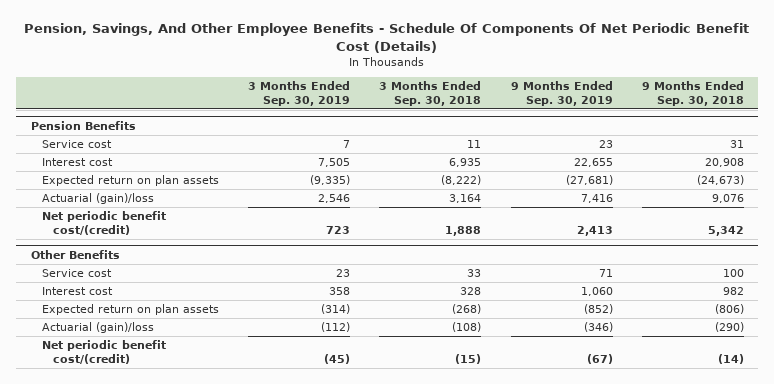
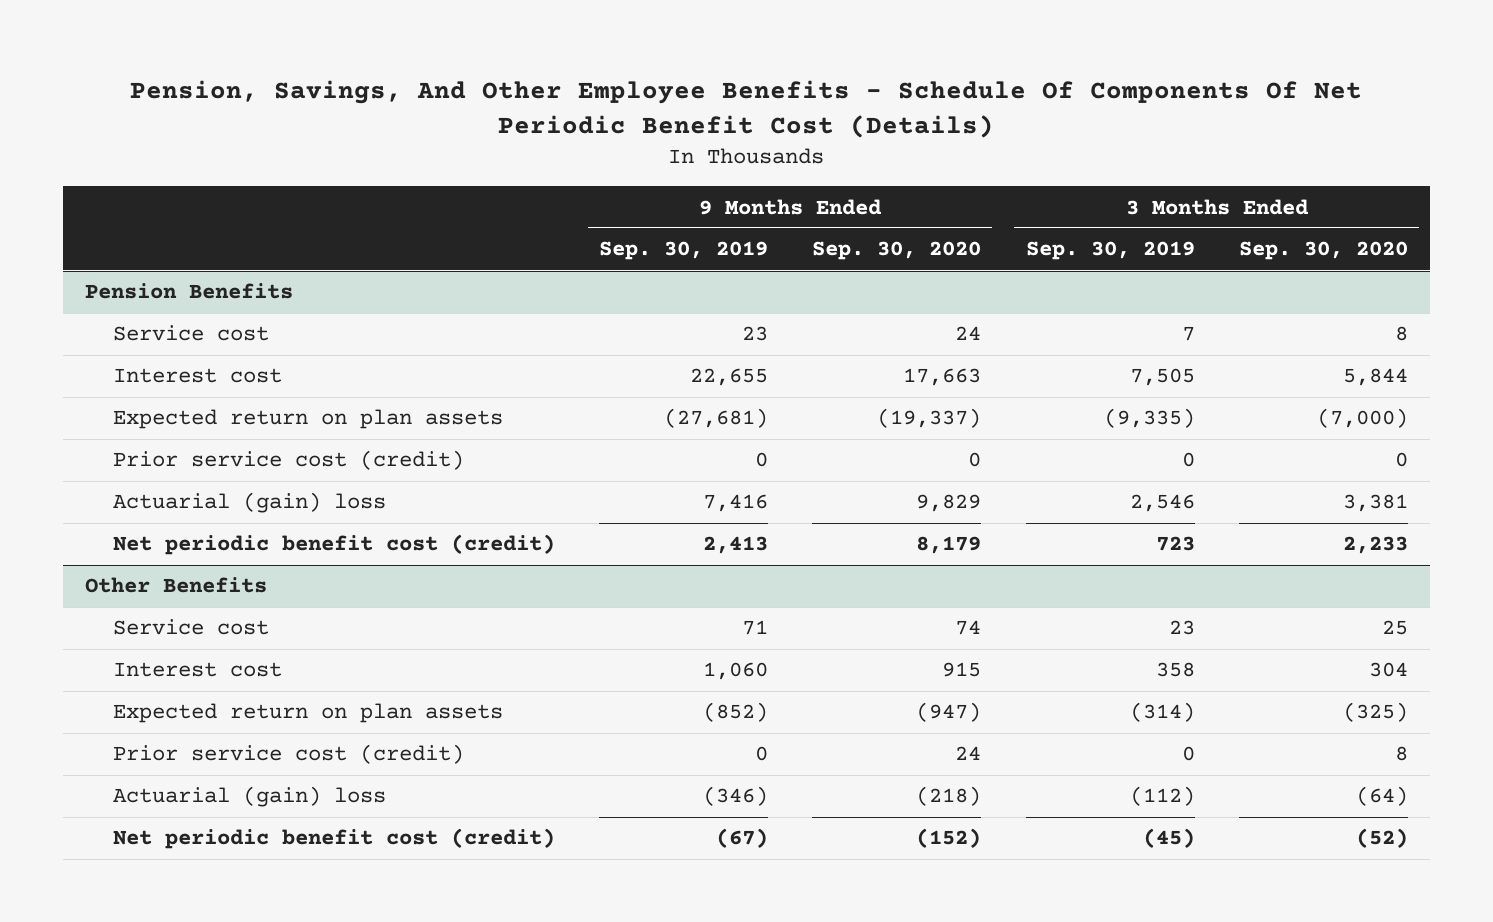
[379,80,482,106] 3 Months Ended Sep. 30, 2018 -> none
[641,80,744,106] 9 Months Ended Sep. 30, 2018 -> none
none -> [812,241,982,261] Sep. 30, 2020
none -> [1238,241,1408,261] Sep. 30, 2020
none -> [112,450,464,471] Prior service cost (credit)
[41,193,154,205] Actuarial (gain)/loss -> [112,492,386,514] Actuarial (gain) loss
[41,211,166,235] Net periodic benefit cost/(credit) -> [112,534,555,556] Net periodic benefit cost (credit)
none -> [112,744,464,765] Prior service cost (credit)
[41,322,154,334] Actuarial (gain)/loss -> [112,786,386,808] Actuarial (gain) loss
[41,340,166,364] Net periodic benefit cost/(credit) -> [112,828,555,850] Net periodic benefit cost (credit)

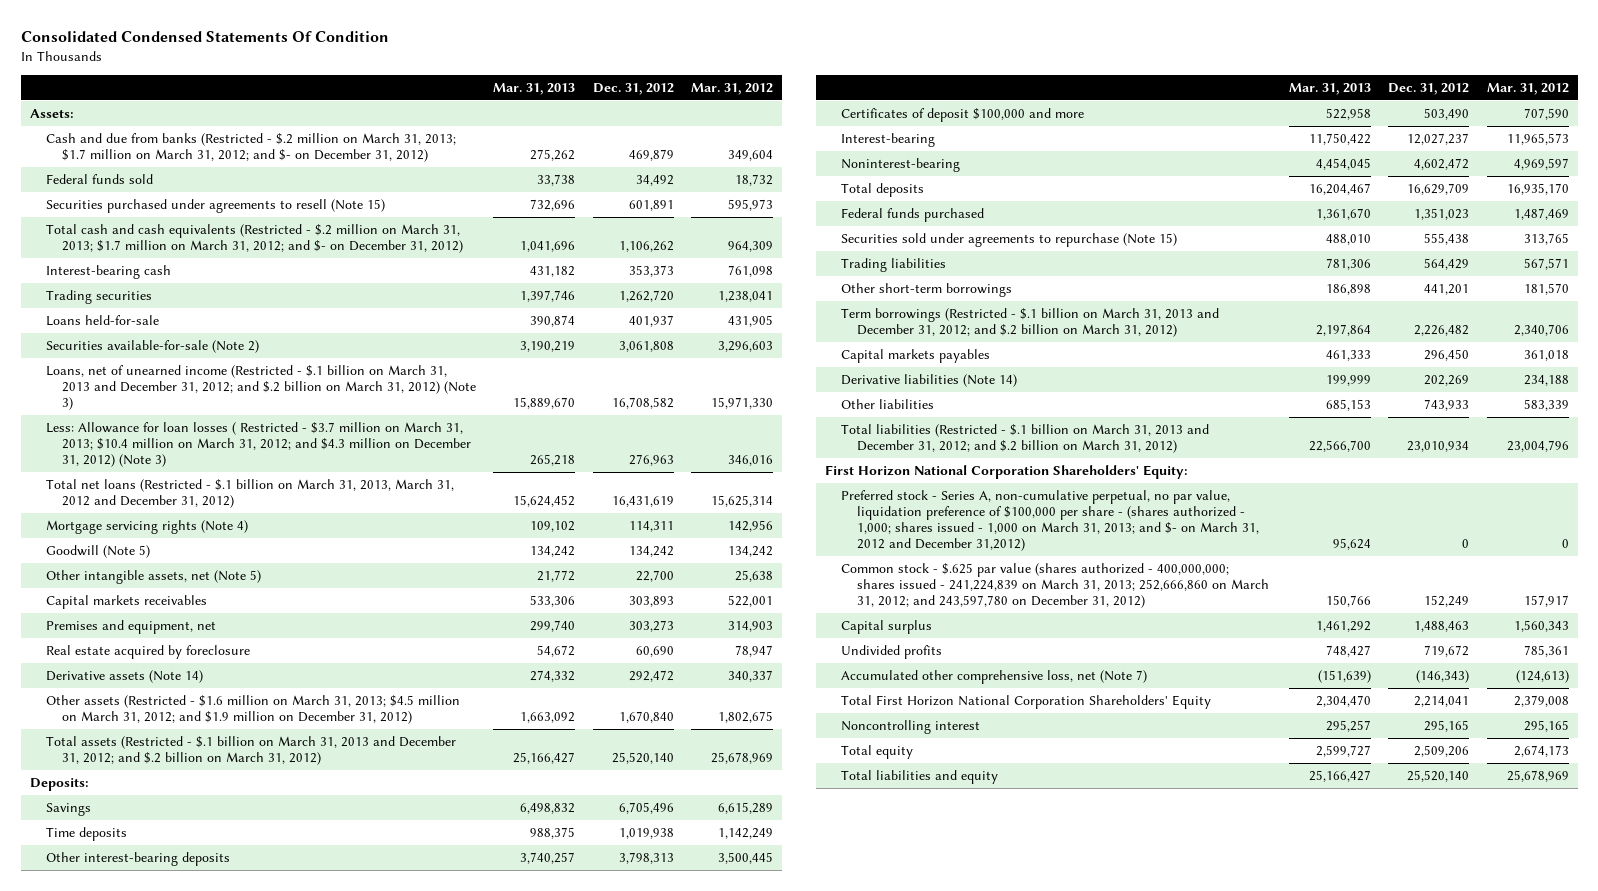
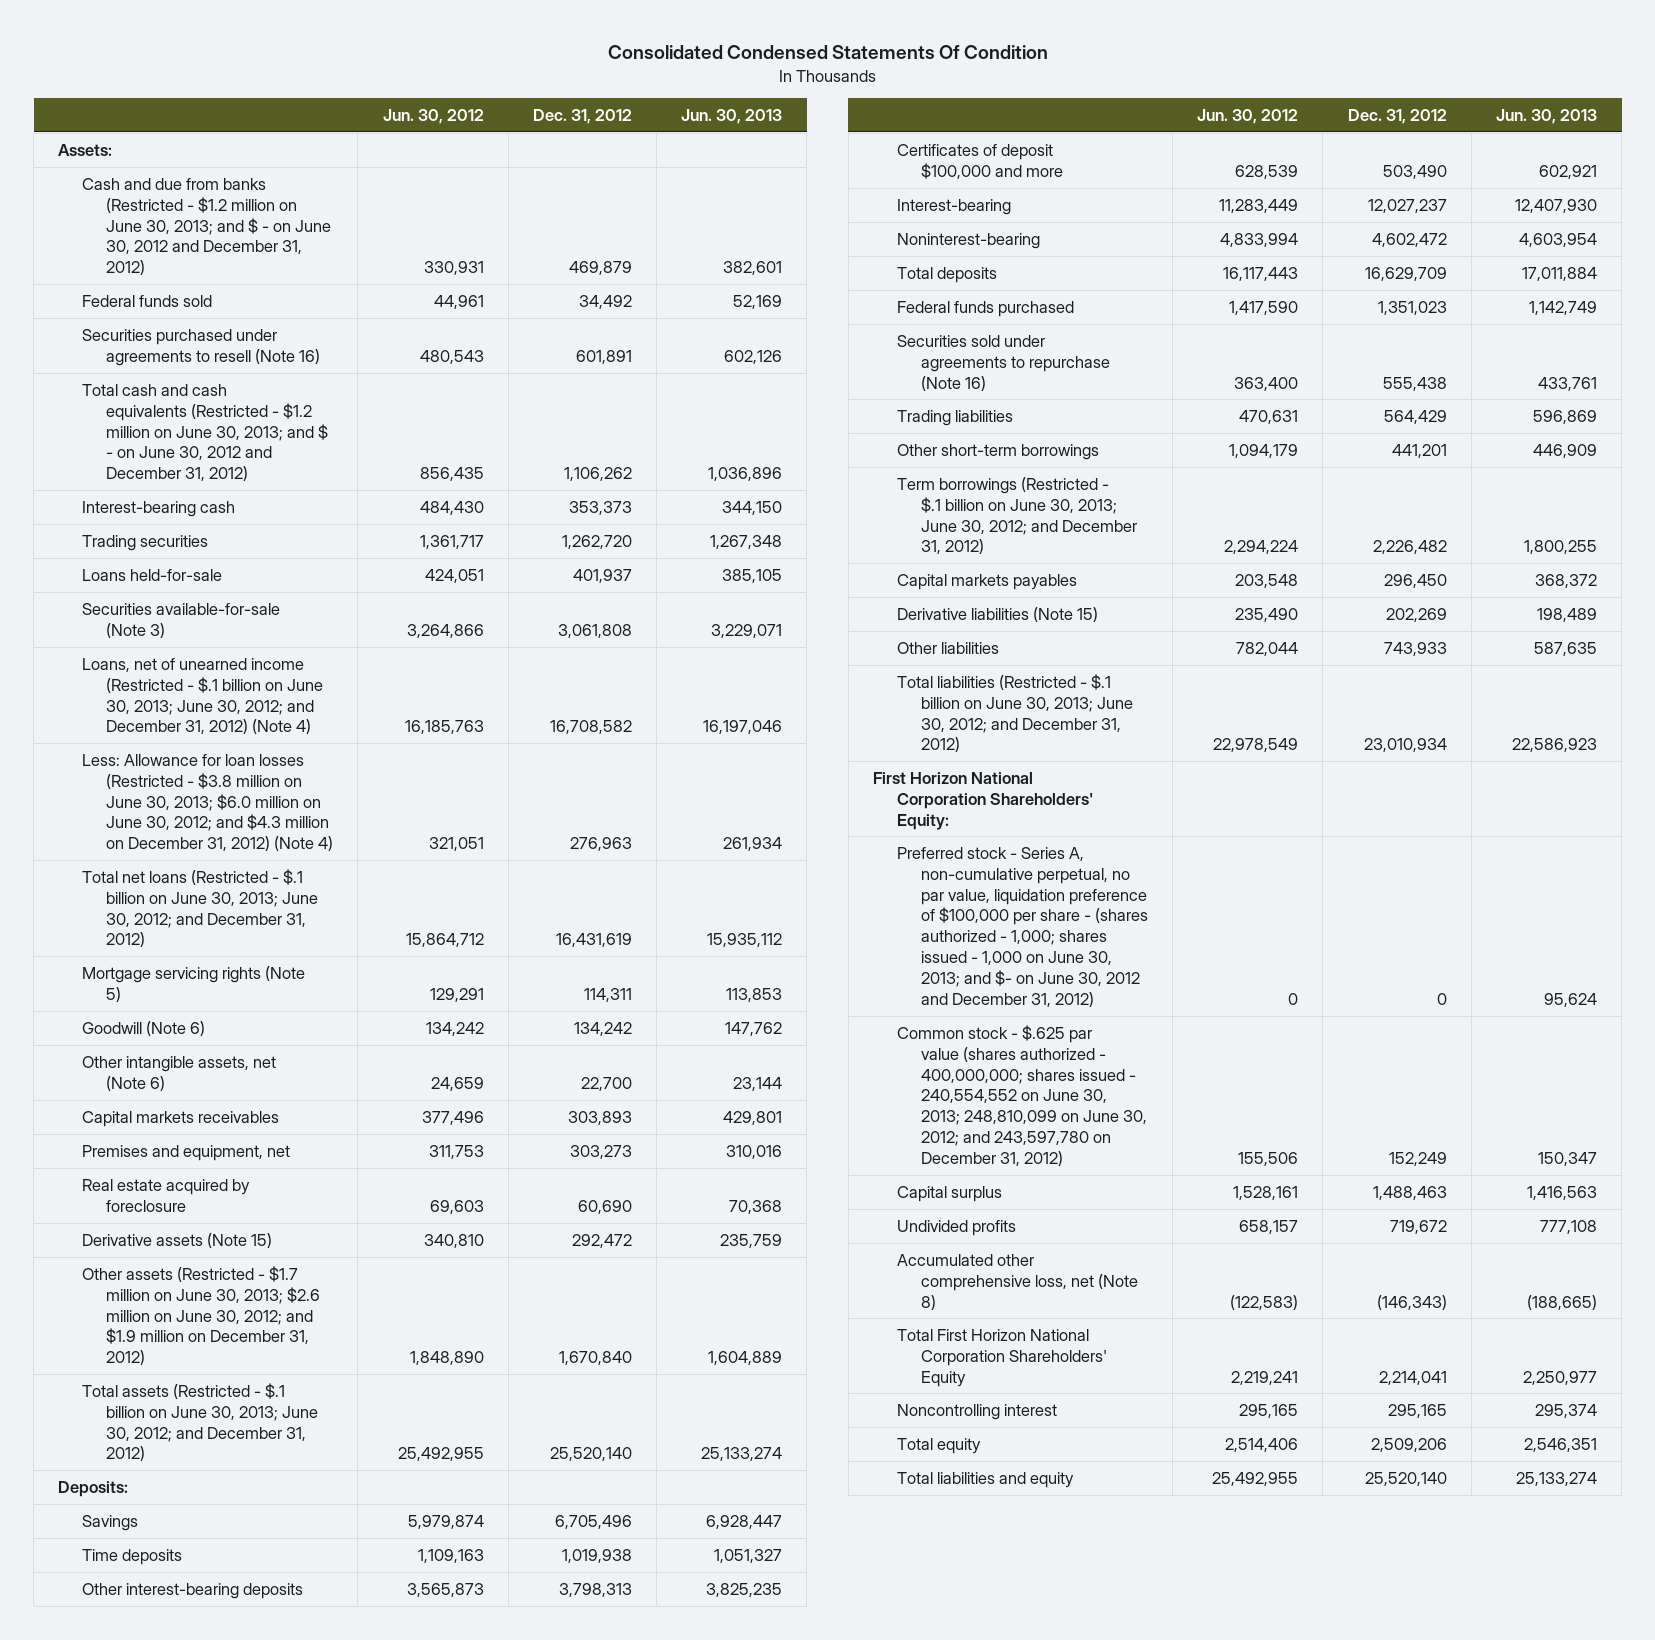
[493,82,576,95] Mar. 31, 2013 -> none
[691,82,774,95] Mar. 31, 2012 -> none
none -> [382,109,484,125] Jun. 30, 2012
none -> [681,109,783,125] Jun. 30, 2013
[45,132,456,162] Cash and due from banks (Restricted - $.2 million on March 31, 2013; $1.7 million on March 31, 2012; and $- on December 31, 2012) -> [82,177,332,276] Cash and due from banks (Restricted - $1.2 million on June 30, 2013; and $ - on June 30, 2012 and December 31, 2012)
[45,198,385,213] Securities purchased under agreements to resell (Note 15) -> [82,328,321,366] Securities purchased under agreements to resell (Note 16)
[45,223,463,253] Total cash and cash equivalents (Restricted - $.2 million on March 31, 2013; $1.7 million on March 31, 2012; and $- on December 31, 2012) -> [82,383,329,482] Total cash and cash equivalents (Restricted - $1.2 million on June 30, 2013; and $ - on June 30, 2012 and December 31, 2012)
[45,339,259,353] Securities available-for-sale (Note 2) -> [82,602,281,638] Securities available-for-sale (Note 3)
[45,364,476,410] Loans, net of unearned income (Restricted - $.1 billion on March 31, 2013 and December 31, 2012; and $.2 billion on March 31, 2012) (Note 3) -> [82,657,324,735] Loans, net of unearned income (Restricted - $.1 billion on June 30, 2013; June 30, 2012; and December 31, 2012) (Note 4)
[45,421,471,467] Less: Allowance for loan losses ( Restricted - $3.7 million on March 31, 2013; $10.4 million on March 31, 2012; and $4.3 million on December 31, 2012) (Note 3) -> [82,753,334,852] Less: Allowance for loan losses (Restricted - $3.8 million on June 30, 2013; $6.0 million on June 30, 2012; and $4.3 million on December 31, 2012) (Note 4)
[45,478,454,508] Total net loans (Restricted - $.1 billion on March 31, 2013, March 31, 2012 and December 31, 2012) -> [82,868,319,948] Total net loans (Restricted - $.1 billion on June 30, 2013; June 30, 2012; and December 31, 2012)
[45,519,248,534] Mortgage servicing rights (Note 4) -> [82,965,306,1002] Mortgage servicing rights (Note 5)
[45,544,150,558] Goodwill (Note 5) -> [82,1020,206,1036] Goodwill (Note 6)
[45,569,261,584] Other intangible assets, net (Note 5) -> [82,1055,277,1091] Other intangible assets, net (Note 6)
[45,669,203,683] Derivative assets (Note 14) -> [82,1232,273,1248] Derivative assets (Note 15)
[45,694,460,724] Other assets (Restricted - $1.6 million on March 31, 2013; $4.5 million on March 31, 2012; and $1.9 million on December 31, 2012) -> [82,1265,321,1366] Other assets (Restricted - $1.7 million on June 30, 2013; $2.6 million on June 30, 2012; and $1.9 million on December 31, 2012)
[45,735,456,765] Total assets (Restricted - $.1 billion on March 31, 2013 and December 31, 2012; and $.2 billion on March 31, 2012) -> [82,1382,319,1462] Total assets (Restricted - $.1 billion on June 30, 2013; June 30, 2012; and December 31, 2012)
[841,232,1178,247] Securities sold under agreements to repurchase (Note 15) -> [896,334,1110,391] Securities sold under agreements to repurchase (Note 16)
[841,307,1220,337] Term borrowings (Restricted - $.1 billion on March 31, 2013 and December 31, 2012; and $.2 billion on March 31, 2012) -> [896,476,1137,555] Term borrowings (Restricted - $.1 billion on June 30, 2013; June 30, 2012; and December 31, 2012)
[841,373,1018,387] Derivative liabilities (Note 14) -> [896,606,1098,622] Derivative liabilities (Note 15)
[841,423,1210,453] Total liabilities (Restricted - $.1 billion on March 31, 2013 and December 31, 2012; and $.2 billion on March 31, 2012) -> [896,673,1133,753] Total liabilities (Restricted - $.1 billion on June 30, 2013; June 30, 2012; and December 31, 2012)
[841,489,1260,551] Preferred stock - Series A, non-cumulative perpetual, no par value, liquidation preference of $100,000 per share - (shares authorized - 1,000; shares issued - 1,000 on March 31, 2013; and $- on March 31, 2012 and December 31,2012) -> [896,846,1148,1007] Preferred stock - Series A, non-cumulative perpetual, no par value, liquidation preference of $100,000 per share - (shares authorized - 1,000; shares issued - 1,000 on June 30, 2013; and $- on June 30, 2012 and December 31, 2012)
[841,562,1270,608] Common stock - $.625 par value (shares authorized - 400,000,000; shares issued - 241,224,839 on March 31, 2013; 252,666,860 on March 31, 2012; and 243,597,780 on December 31, 2012) -> [896,1024,1147,1166] Common stock - $.625 par value (shares authorized - 400,000,000; shares issued - 240,554,552 on June 30, 2013; 248,810,099 on June 30, 2012; and 243,597,780 on December 31, 2012)
[841,669,1148,684] Accumulated other comprehensive loss, net (Note 7) -> [896,1253,1138,1310] Accumulated other comprehensive loss, net (Note 8)

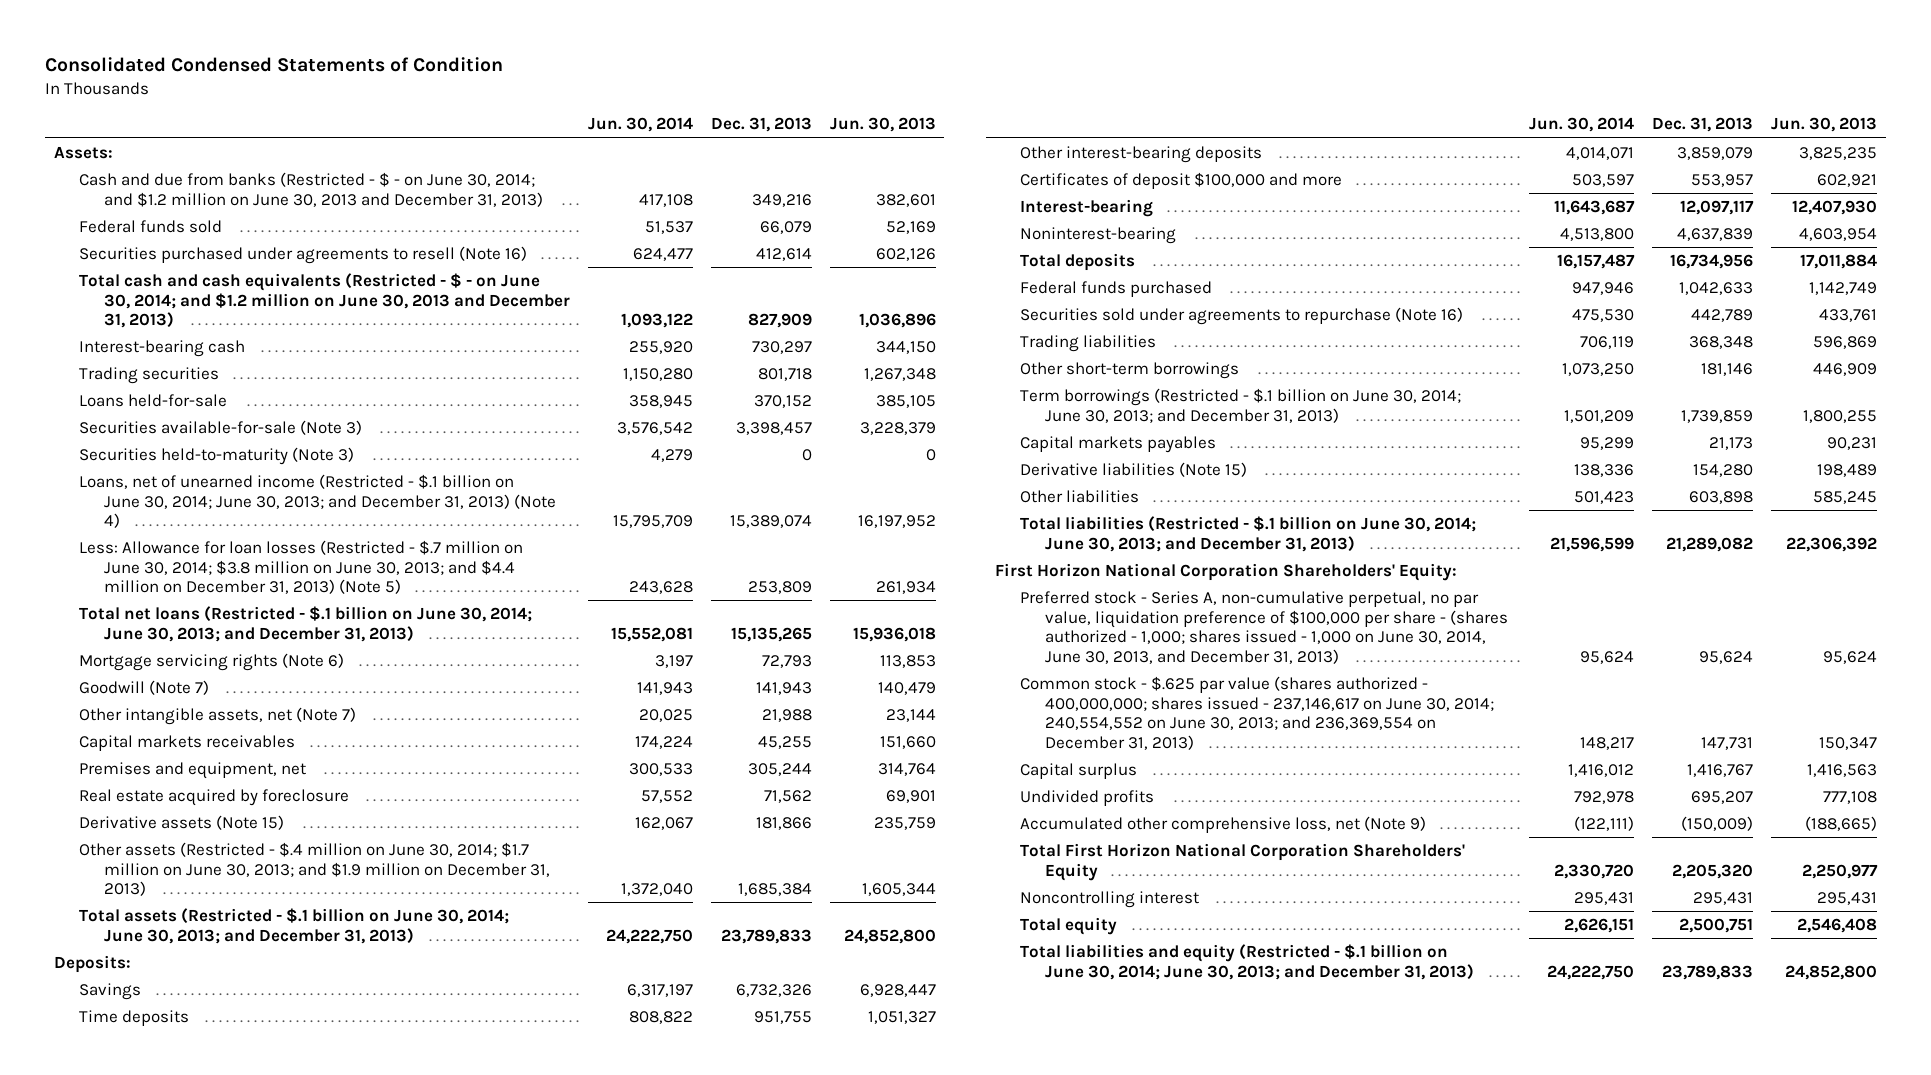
[607,45,1048,60] Consolidated Condensed Statements Of Condition -> [45,57,504,73] Consolidated Condensed Statements of Condition
[382,109,484,125] Jun. 30, 2012 -> none
[532,109,632,125] Dec. 31, 2012 -> none
none -> [587,117,693,133] Jun. 30, 2014
none -> [710,117,812,133] Dec. 31, 2013
[82,177,332,276] Cash and due from banks (Restricted - $1.2 million on June 30, 2013; and $ - on June 30, 2012 and December 31, 2012) -> [78,171,543,207] Cash and due from banks (Restricted - $ - on June 30, 2014; and $1.2 million on June 30, 2013 and December 31, 2013)
[82,383,329,482] Total cash and cash equivalents (Restricted - $1.2 million on June 30, 2013; and $ - on June 30, 2012 and December 31, 2012) -> [78,272,570,329] Total cash and cash equivalents (Restricted - $ - on June 30, 2014; and $1.2 million on June 30, 2013 and December 31, 2013)
[711,623,783,638] 3,229,071 -> [859,421,936,435] 3,228,379
none -> [78,446,354,465] Securities held-to-maturity (Note 3)
[82,657,324,735] Loans, net of unearned income (Restricted - $.1 billion on June 30, 2013; June 30, 2012; and December 31, 2012) (Note 4) -> [78,473,556,529] Loans, net of unearned income (Restricted - $.1 billion on June 30, 2014; June 30, 2013; and December 31, 2013) (Note 4)
[703,720,783,735] 16,197,046 -> [857,515,936,529] 16,197,952
[82,753,334,852] Less: Allowance for loan losses (Restricted - $3.8 million on June 30, 2013; $6.0 million on June 30, 2012; and $4.3 million on December 31, 2012) (Note 4) -> [78,539,523,595] Less: Allowance for loan losses (Restricted - $.7 million on June 30, 2014; $3.8 million on June 30, 2013; and $4.4 million on December 31, 2013) (Note 5)
[82,868,319,948] Total net loans (Restricted - $.1 billion on June 30, 2013; June 30, 2012; and December 31, 2012) -> [78,605,532,642] Total net loans (Restricted - $.1 billion on June 30, 2014; June 30, 2013; and December 31, 2013)
[707,933,783,948] 15,935,112 -> [852,626,936,642] 15,936,018
[82,965,306,1002] Mortgage servicing rights (Note 5) -> [78,652,344,671] Mortgage servicing rights (Note 6)
[82,1020,206,1036] Goodwill (Note 6) -> [78,679,209,695] Goodwill (Note 7)
[725,1021,783,1036] 147,762 -> [877,681,936,695] 140,479
[82,1055,277,1091] Other intangible assets, net (Note 6) -> [78,706,356,725] Other intangible assets, net (Note 7)
[723,1110,783,1125] 429,801 -> [879,735,936,749] 151,660
[726,1144,783,1159] 310,016 -> [877,762,936,776] 314,764
[729,1199,783,1214] 70,368 -> [885,789,936,803] 69,901
[82,1265,321,1366] Other assets (Restricted - $1.7 million on June 30, 2013; $2.6 million on June 30, 2012; and $1.9 million on December 31, 2012) -> [78,841,550,897] Other assets (Restricted - $.4 million on June 30, 2014; $1.7 million on June 30, 2013; and $1.9 million on December 31, 2013)
[708,1351,783,1366] 1,604,889 -> [861,883,936,897] 1,605,344
[82,1382,319,1462] Total assets (Restricted - $.1 billion on June 30, 2013; June 30, 2012; and December 31, 2012) -> [78,907,509,944] Total assets (Restricted - $.1 billion on June 30, 2014; June 30, 2013; and December 31, 2013)
[701,1447,783,1462] 25,133,274 -> [843,928,936,944] 24,852,800
[896,476,1137,555] Term borrowings (Restricted - $.1 billion on June 30, 2013; June 30, 2012; and December 31, 2012) -> [1020,387,1462,423] Term borrowings (Restricted - $.1 billion on June 30, 2014; June 30, 2013; and December 31, 2013)
[1534,573,1597,588] 368,372 -> [1826,436,1877,450] 90,231
[1533,641,1597,656] 587,635 -> [1812,490,1877,504] 585,245
[896,673,1133,753] Total liabilities (Restricted - $.1 billion on June 30, 2013; June 30, 2012; and December 31, 2012) -> [1020,515,1477,552] Total liabilities (Restricted - $.1 billion on June 30, 2014; June 30, 2013; and December 31, 2013)
[1511,738,1597,753] 22,586,923 -> [1785,536,1877,552] 22,306,392
[896,846,1148,1007] Preferred stock - Series A, non-cumulative perpetual, no par value, liquidation preference of $100,000 per share - (shares authorized - 1,000; shares issued - 1,000 on June 30, 2013; and $- on June 30, 2012 and December 31, 2012) -> [1020,590,1509,664] Preferred stock - Series A, non-cumulative perpetual, no par value, liquidation preference of $100,000 per share - (shares authorized - 1,000; shares issued - 1,000 on June 30, 2014, June 30, 2013, and December 31, 2013)
[896,1024,1147,1166] Common stock - $.625 par value (shares authorized - 400,000,000; shares issued - 240,554,552 on June 30, 2013; 248,810,099 on June 30, 2012; and 243,597,780 on December 31, 2012) -> [1020,675,1495,750] Common stock - $.625 par value (shares authorized - 400,000,000; shares issued - 237,146,617 on June 30, 2014; 240,554,552 on June 30, 2013; and 236,369,554 on December 31, 2013)
[896,1253,1138,1310] Accumulated other comprehensive loss, net (Note 8) -> [1020,815,1427,833] Accumulated other comprehensive loss, net (Note 9)
[1534,1403,1597,1418] 295,374 -> [1816,891,1877,905] 295,431
[1523,1437,1597,1452] 2,546,351 -> [1796,917,1877,933] 2,546,408
[896,1471,1074,1488] Total liabilities and equity -> [1020,943,1475,980] Total liabilities and equity (Restricted - $.1 billion on June 30, 2014; June 30, 2013; and December 31, 2013)
[1515,1471,1597,1486] 25,133,274 -> [1784,964,1877,980] 24,852,800

